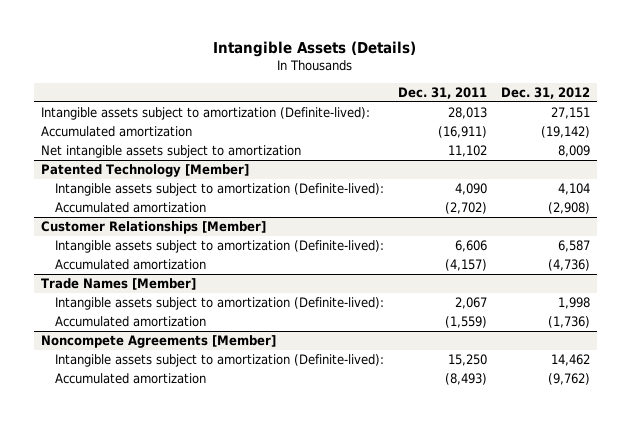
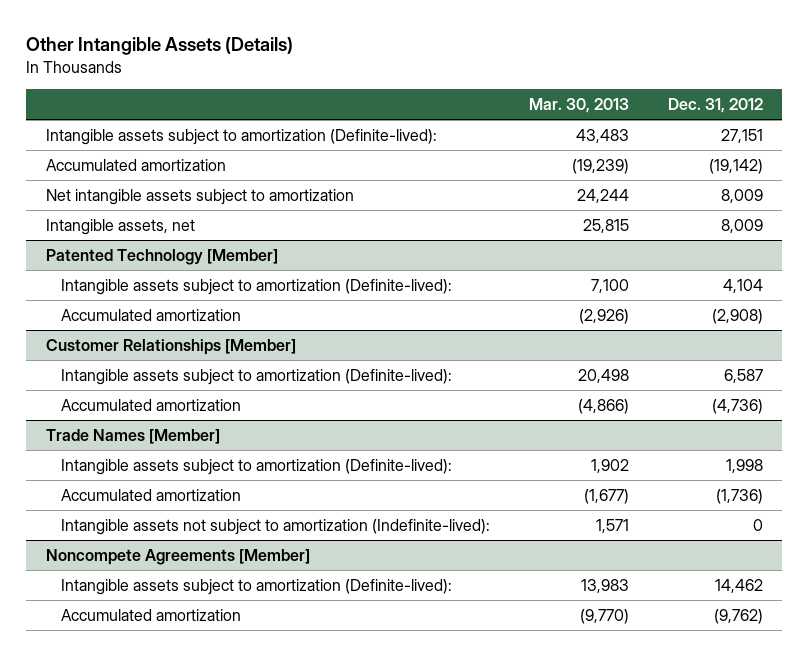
[213,41,417,58] Intangible Assets (Details) -> [26,37,294,56] Other Intangible Assets (Details)
[397,86,487,99] Dec. 31, 2011 -> none
none -> [528,98,629,114] Mar. 30, 2013
none -> [45,218,195,235] Intangible assets, net
none -> [60,518,490,535] Intangible assets not subject to amortization (Indefinite-lived):

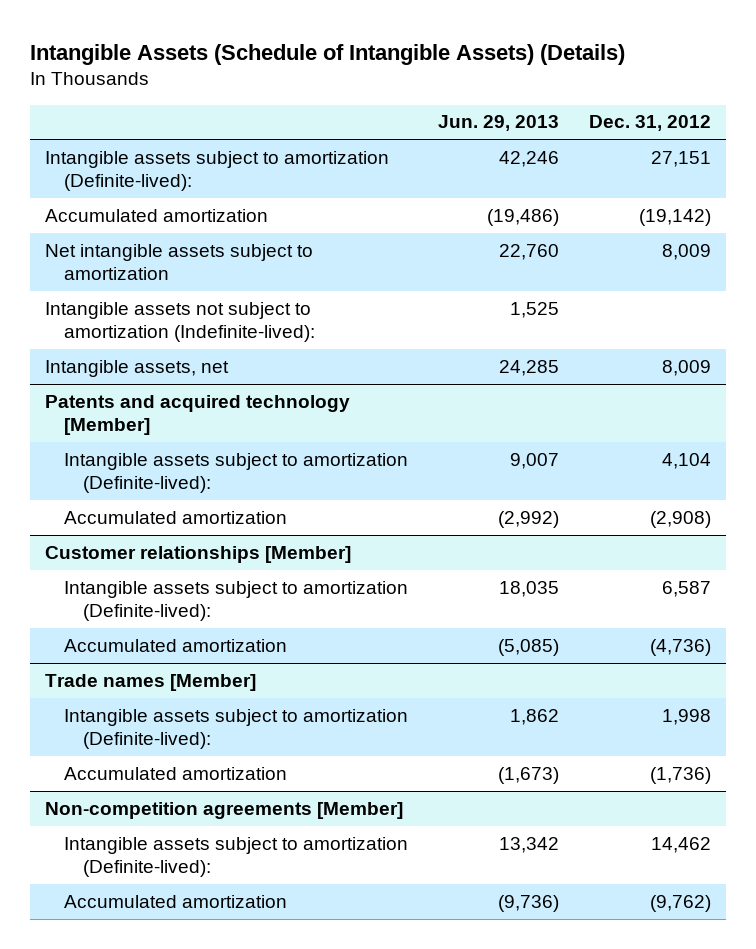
[26,37,294,56] Other Intangible Assets (Details) -> [30,43,626,65] Intangible Assets (Schedule of Intangible Assets) (Details)
[528,98,629,114] Mar. 30, 2013 -> none
none -> [437,115,559,132] Jun. 29, 2013
none -> [44,301,315,343] Intangible assets not subject to amortization (Indefinite-lived):
[45,248,278,265] Patented Technology [Member] -> none
none -> [44,394,350,436] Patents and acquired technology [Member]
[45,338,296,355] Customer Relationships [Member] -> [44,545,351,563] Customer relationships [Member]
[45,428,220,444] Trade Names [Member] -> [44,673,256,691] Trade names [Member]
[60,518,490,535] Intangible assets not subject to amortization (Indefinite-lived): -> none
[45,548,310,565] Noncompete Agreements [Member] -> none
none -> [44,801,403,819] Non-competition agreements [Member]

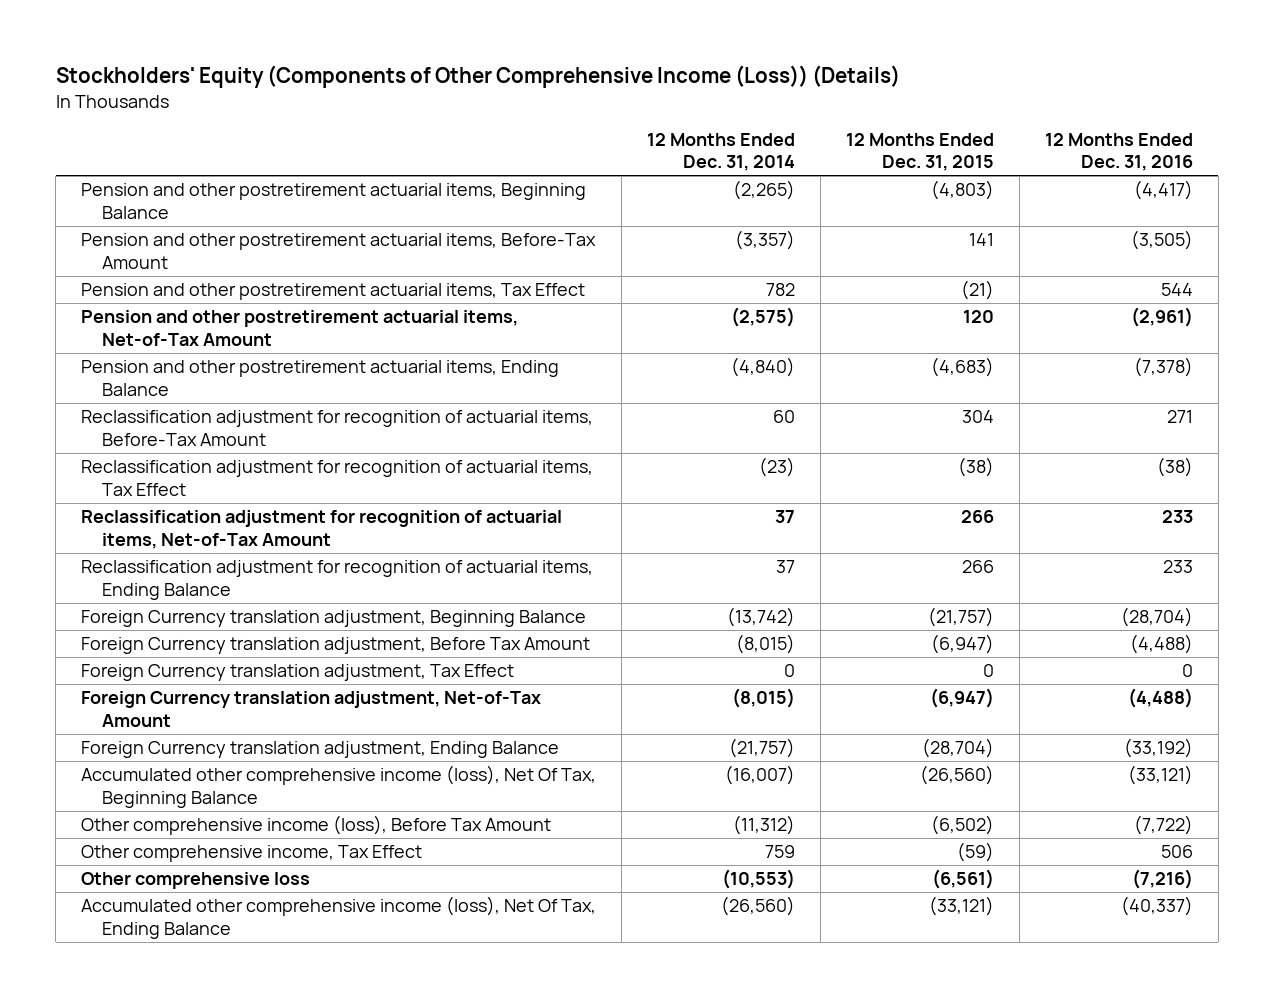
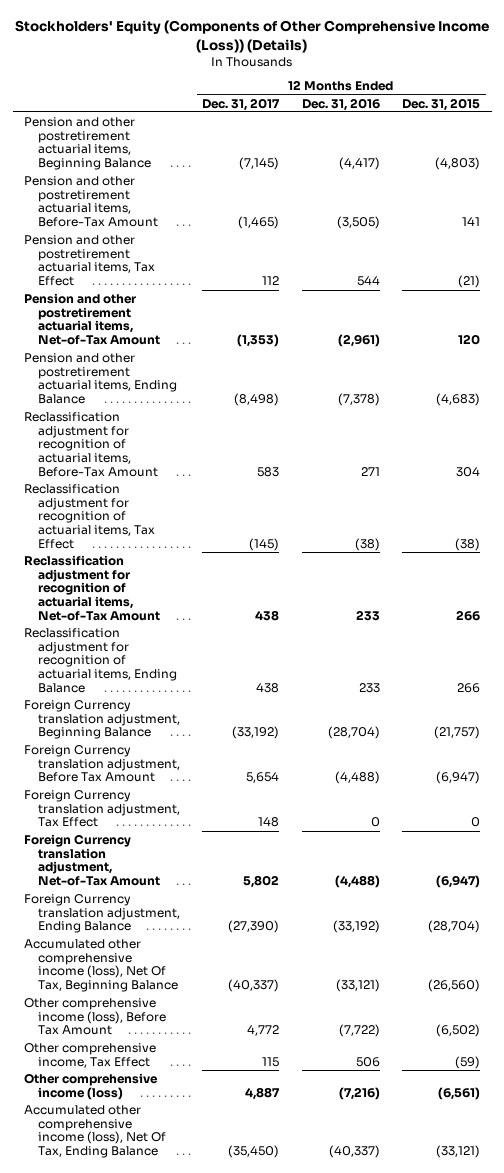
[647,132,796,172] 12 Months Ended Dec. 31, 2014 -> none
none -> [202,97,281,111] Dec. 31, 2017
[81,872,311,890] Other comprehensive loss -> [24,1072,159,1100] Other comprehensive income (loss)

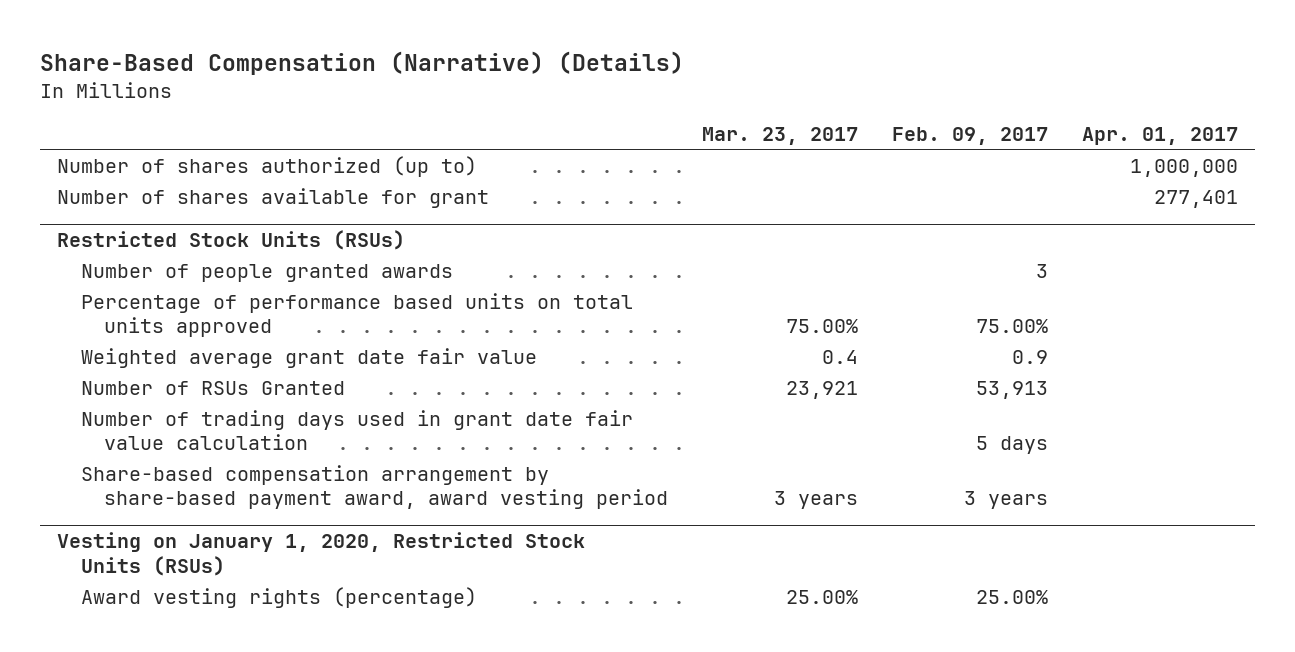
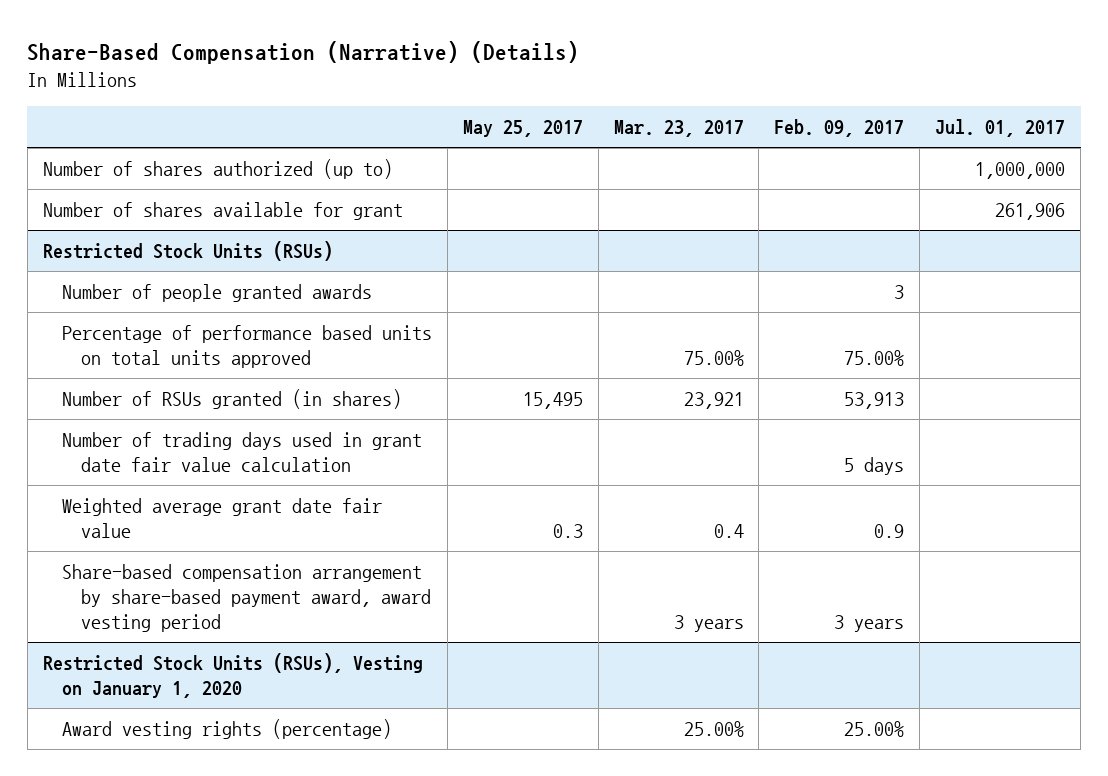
[1082,127,1239,146] Apr. 01, 2017 -> none
none -> [462,119,583,137] May 25, 2017
none -> [935,118,1066,137] Jul. 01, 2017
[80,380,345,395] Number of RSUs Granted -> [61,388,402,409] Number of RSUs granted (in shares)
[80,347,537,368] Weighted average grant date fair value -> [61,497,382,538] Weighted average grant date fair value
[57,531,586,576] Vesting on January 1, 2020, Restricted Stock Units (RSUs) -> [42,652,423,698] Restricted Stock Units (RSUs), Vesting on January 1, 2020

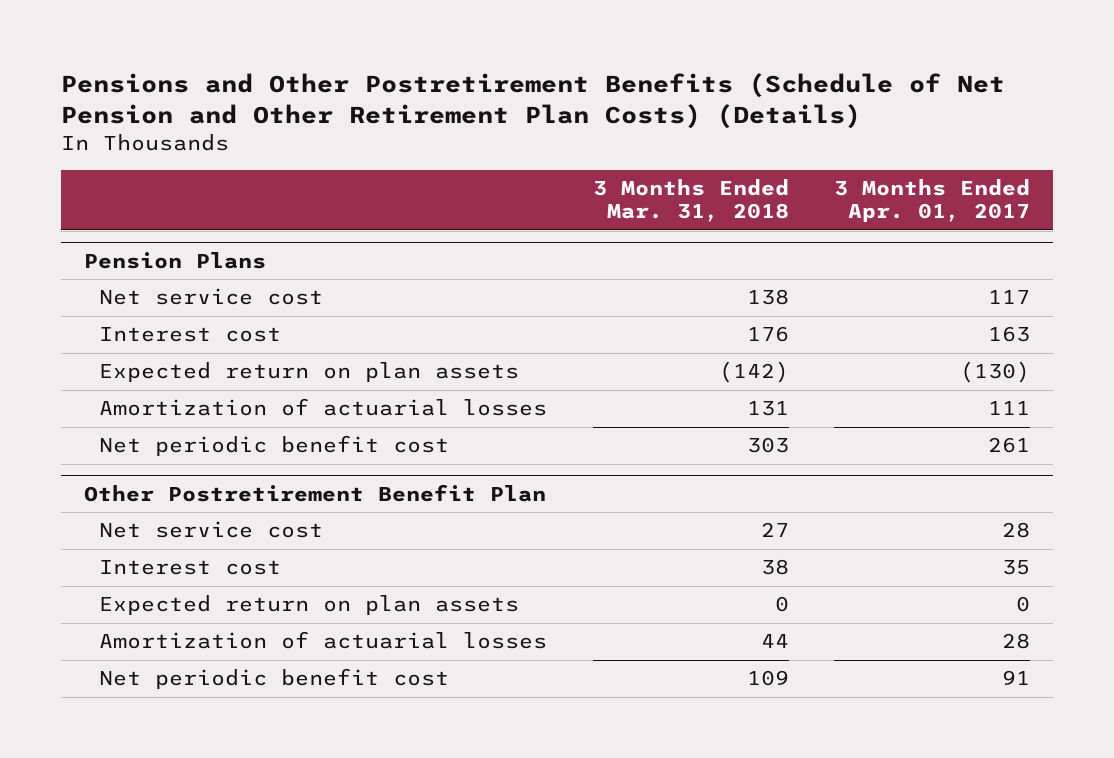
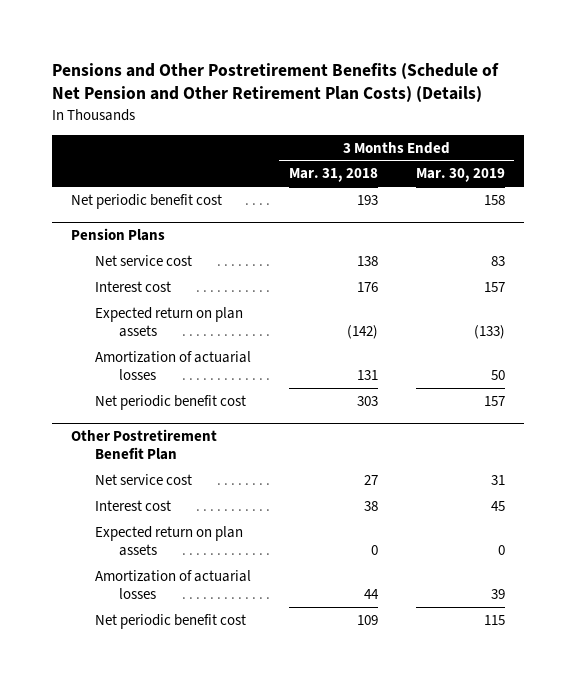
[833,179,1030,223] 3 Months Ended Apr. 01, 2017 -> none
none -> [415,168,505,183] Mar. 30, 2019
none -> [71,193,223,209] Net periodic benefit cost

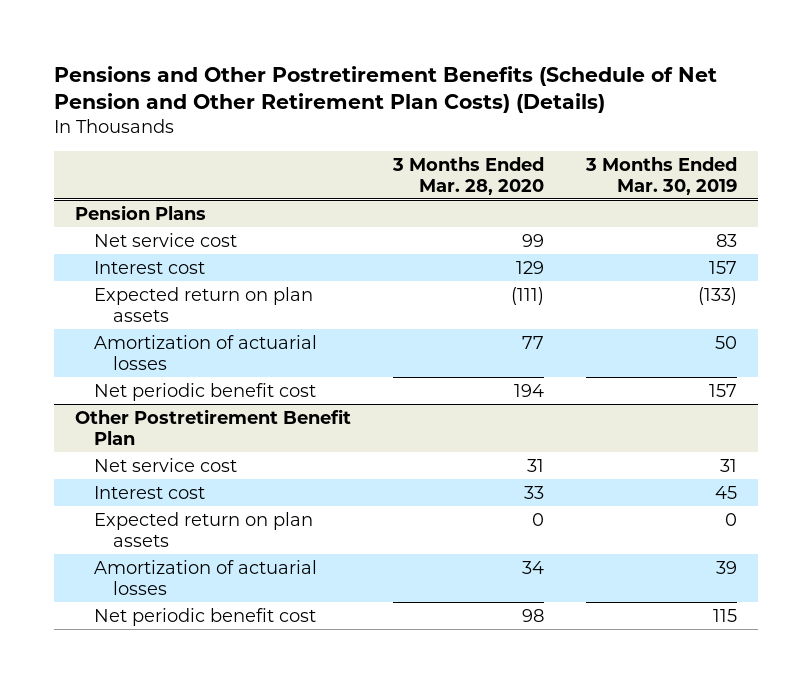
[288,168,378,183] Mar. 31, 2018 -> none
none -> [391,156,544,195] 3 Months Ended Mar. 28, 2020
[71,193,223,209] Net periodic benefit cost -> none

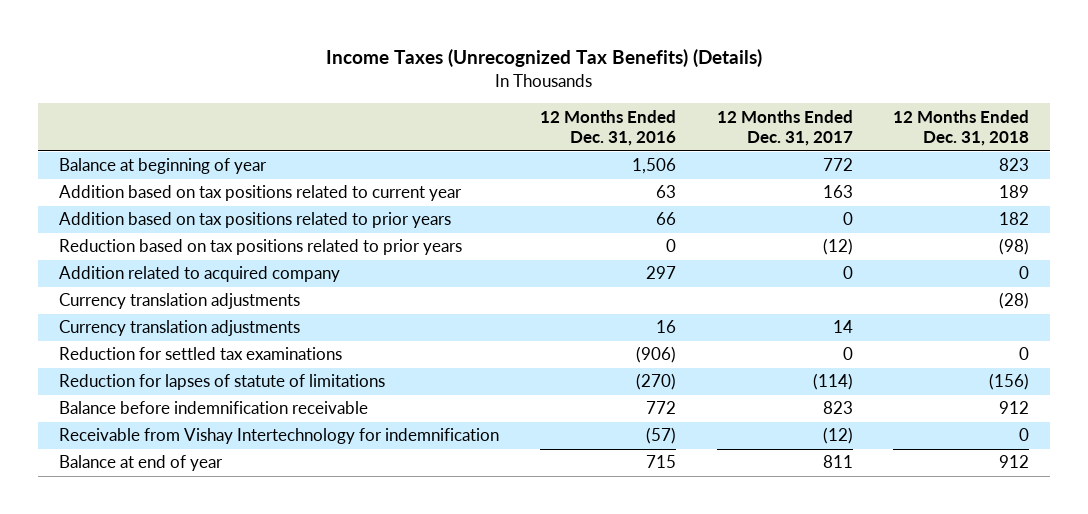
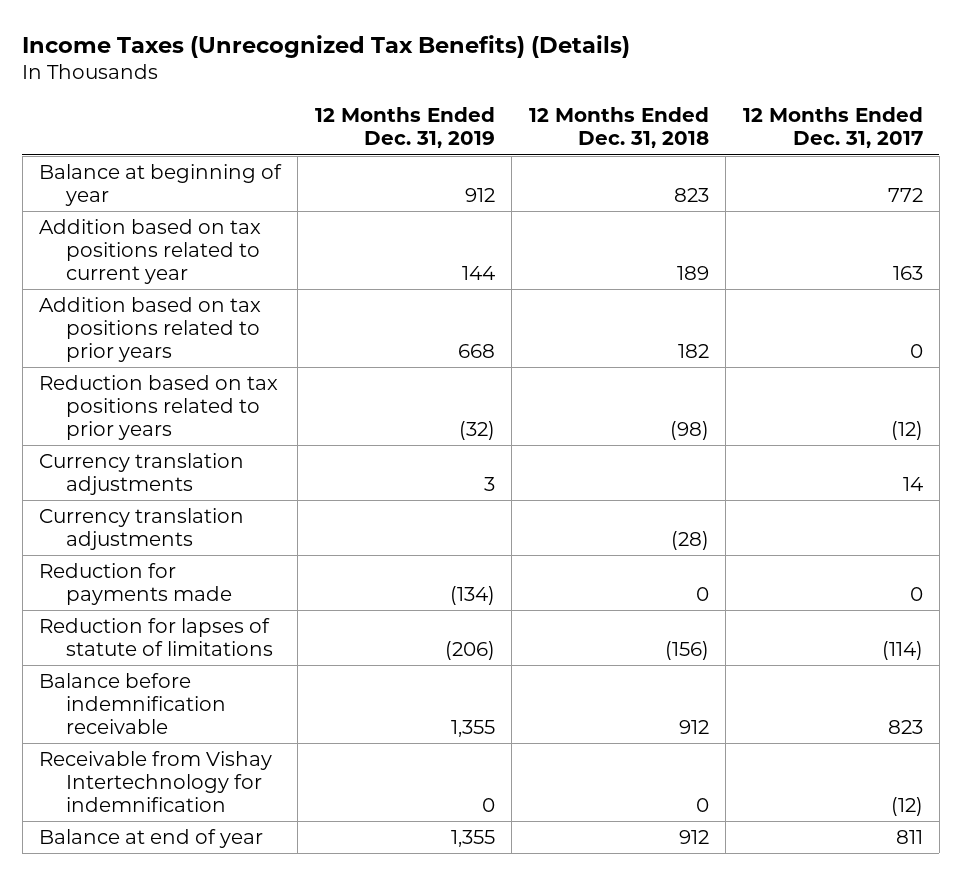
[539,109,676,147] 12 Months Ended Dec. 31, 2016 -> none
none -> [314,107,495,149] 12 Months Ended Dec. 31, 2019
[58,266,340,283] Addition related to acquired company -> none
[58,347,342,361] Reduction for settled tax examinations -> none
[58,293,300,310] Currency translation adjustments -> [39,508,245,551] Currency translation adjustments
none -> [39,563,233,606] Reduction for payments made

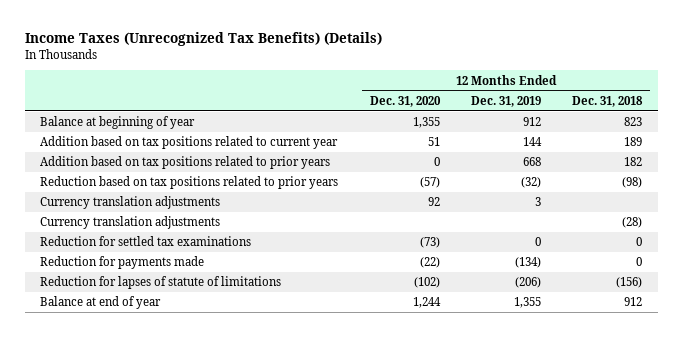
[742,107,923,149] 12 Months Ended Dec. 31, 2017 -> none
none -> [369,95,441,107] Dec. 31, 2020
none -> [40,236,252,247] Reduction for settled tax examinations
[39,673,227,734] Balance before indemnification receivable -> none
[39,751,273,812] Receivable from Vishay Intertechnology for indemnification -> none

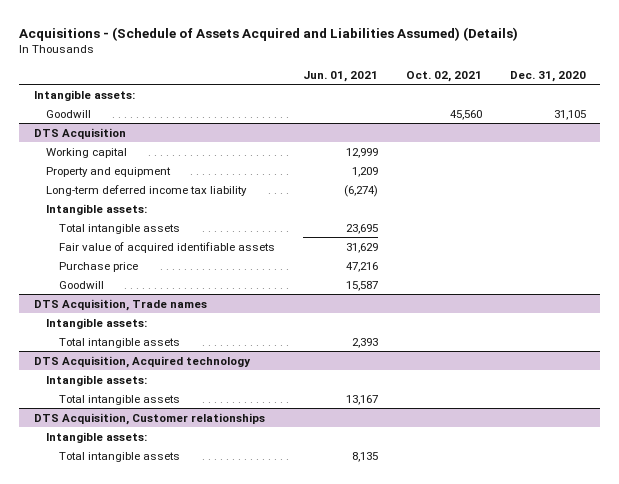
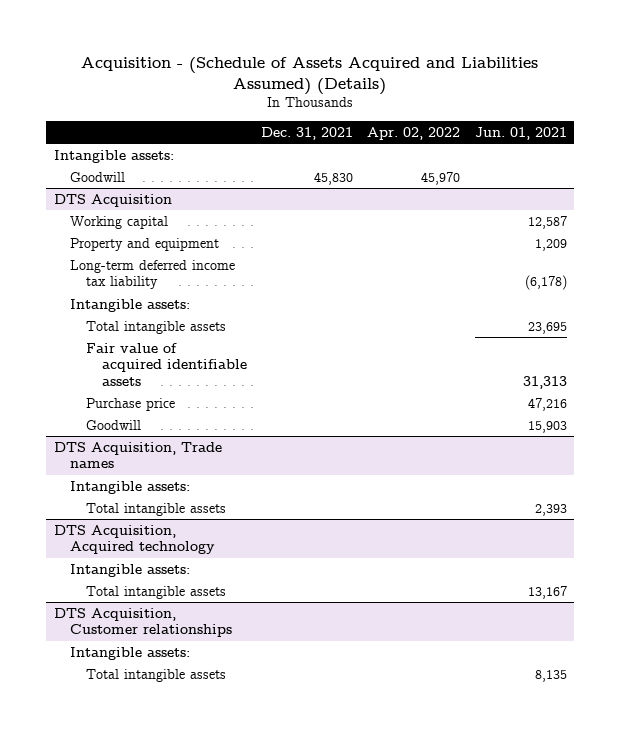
[19,26,519,41] Acquisitions - (Schedule of Assets Acquired and Liabilities Assumed) (Details) -> [81,56,539,95] Acquisition - (Schedule of Assets Acquired and Liabilities Assumed) (Details)
[405,70,482,82] Oct. 02, 2021 -> none
[509,70,586,82] Dec. 31, 2020 -> none
none -> [261,126,354,140] Dec. 31, 2021
none -> [367,126,461,140] Apr. 02, 2022
[345,147,378,158] 12,999 -> [527,215,567,229] 12,587
[343,184,378,197] (6,274) -> [524,275,567,291] (6,178)
[345,242,378,253] 31,629 -> [522,375,567,389] 31,313
[345,280,378,291] 15,587 -> [527,420,567,433] 15,903

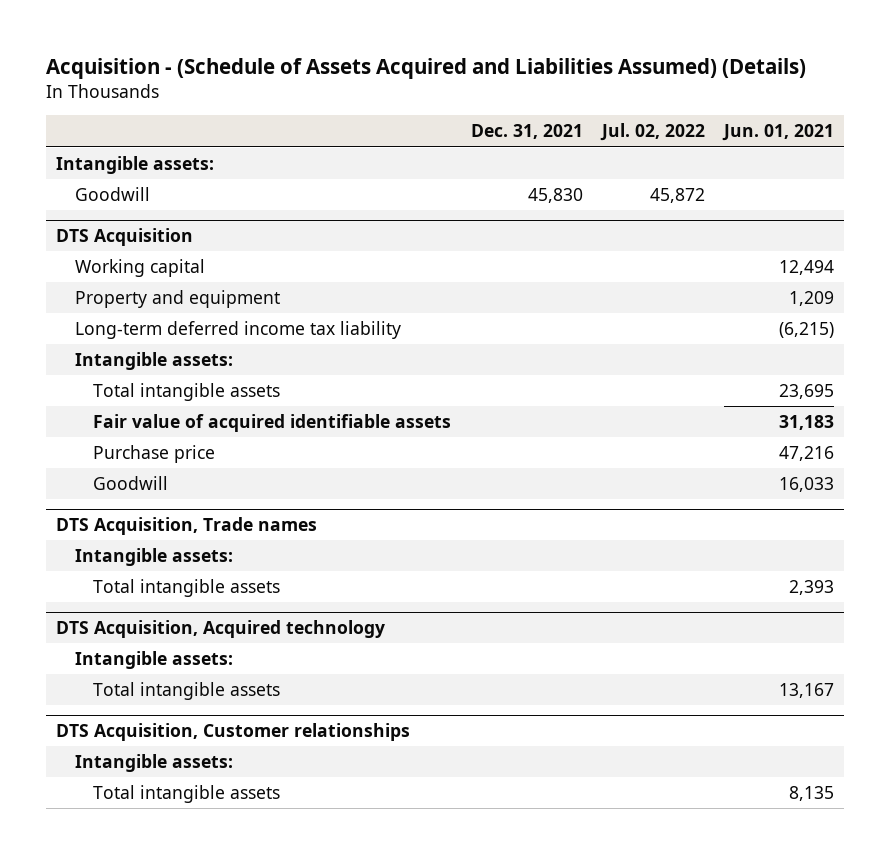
[367,126,461,140] Apr. 02, 2022 -> none
none -> [599,123,705,142] Jul. 02, 2022
[527,215,567,229] 12,587 -> [779,259,835,275] 12,494
[524,275,567,291] (6,178) -> [779,321,835,338] (6,215)
[522,375,567,389] 31,313 -> [779,414,835,430] 31,183
[527,420,567,433] 15,903 -> [779,476,835,492] 16,033

